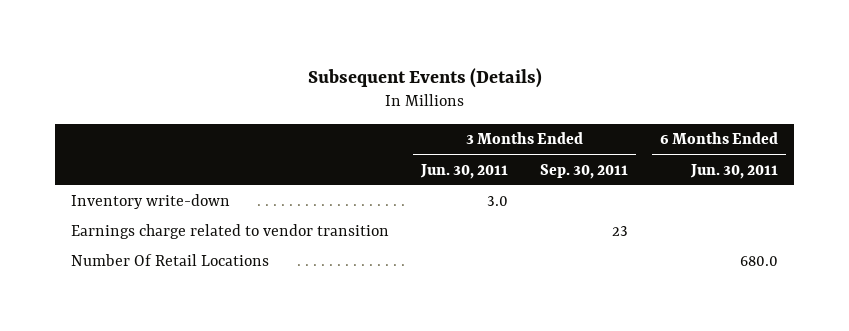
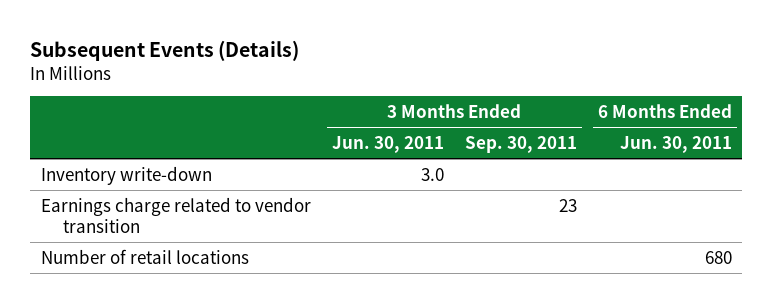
[71,254,270,267] Number Of Retail Locations -> [40,248,249,264] Number of retail locations
[740,256,779,267] 680.0 -> [704,250,732,264] 680

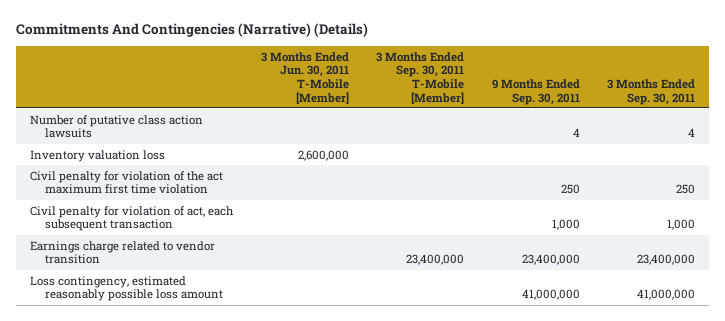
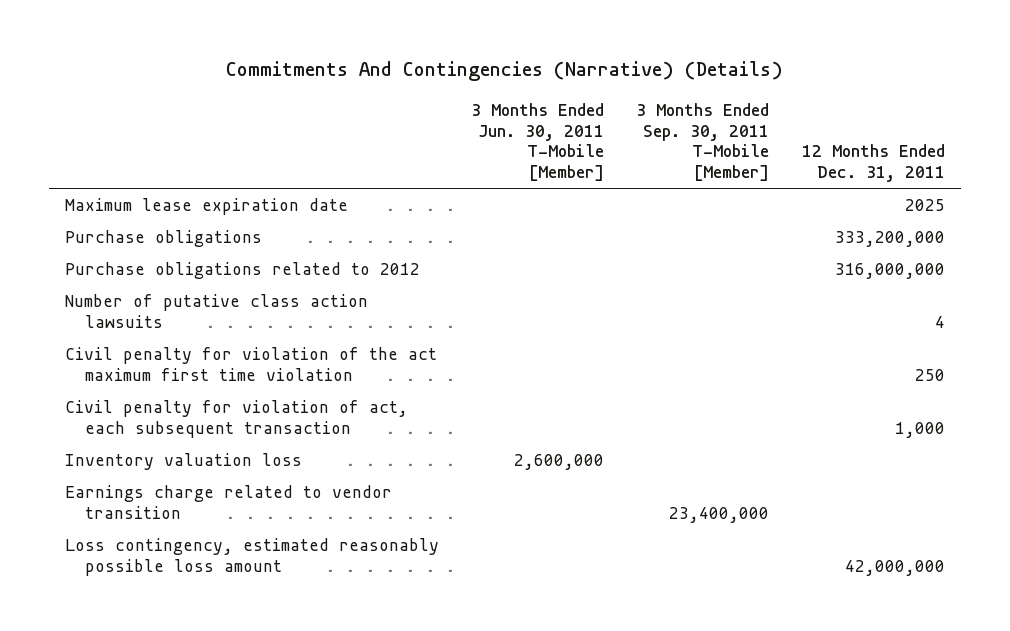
[491,78,580,105] 9 Months Ended Sep. 30, 2011 -> none
[607,78,696,105] 3 Months Ended Sep. 30, 2011 -> none
none -> [801,144,945,182] 12 Months Ended Dec. 31, 2011
none -> [65,198,349,216] Maximum lease expiration date
none -> [65,230,263,248] Purchase obligations
none -> [65,262,421,280] Purchase obligations related to 2012
[30,149,166,162] Inventory valuation loss -> [65,453,303,471] Inventory valuation loss

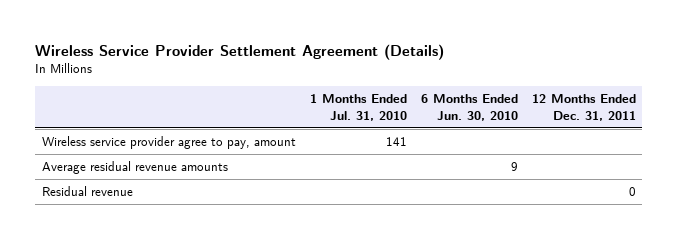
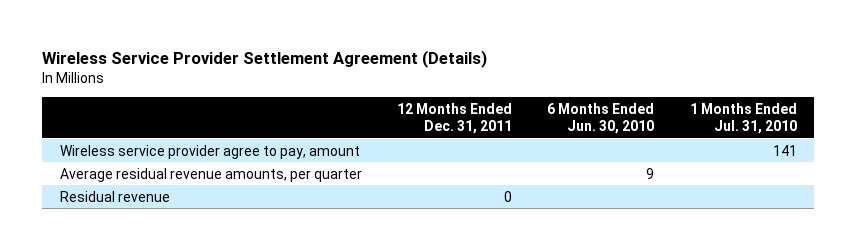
[42,161,229,175] Average residual revenue amounts -> [59,167,362,182] Average residual revenue amounts, per quarter

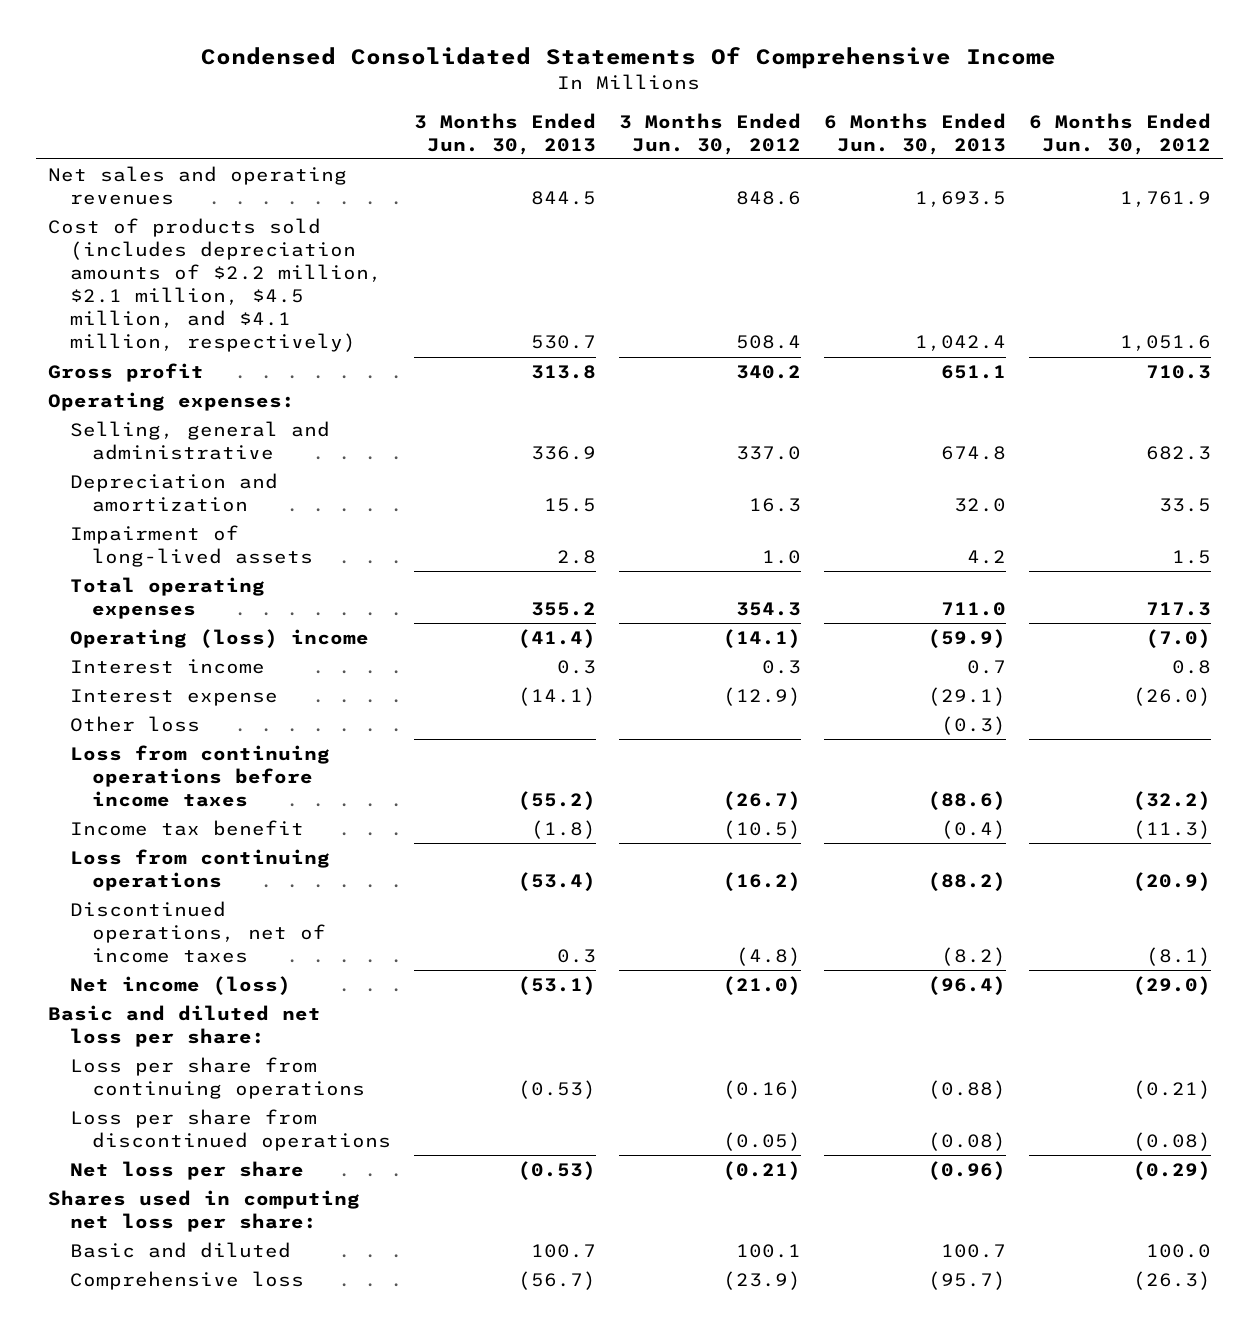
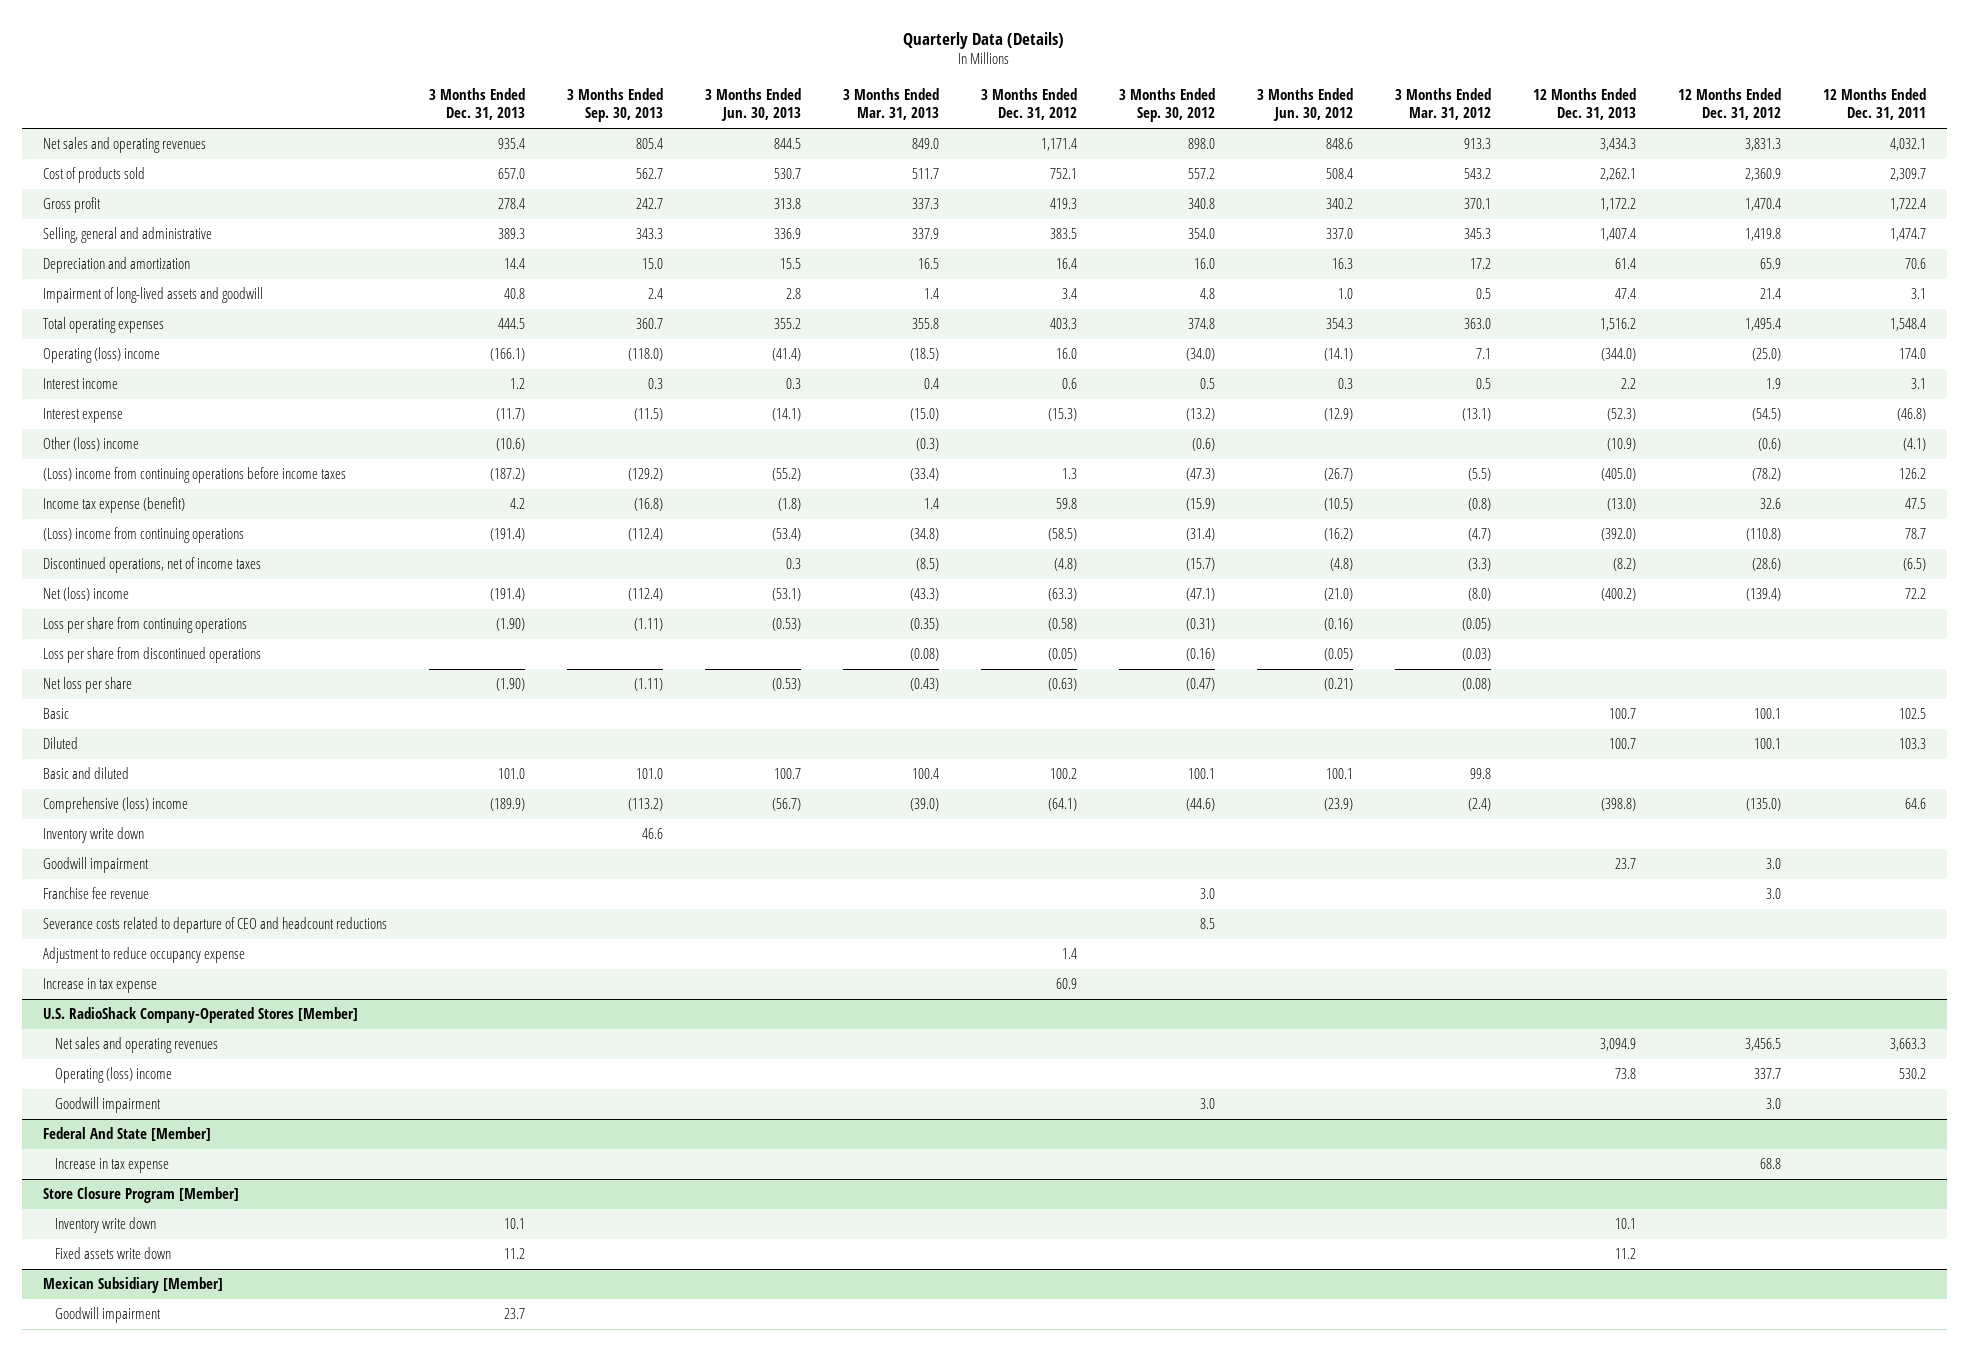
[201,47,1057,70] Condensed Consolidated Statements Of Comprehensive Income -> [903,31,1065,49] Quarterly Data (Details)
[824,112,1007,155] 6 Months Ended Jun. 30, 2013 -> none
[1029,112,1212,155] 6 Months Ended Jun. 30, 2012 -> none
none -> [428,87,525,121] 3 Months Ended Dec. 31, 2013
none -> [566,87,663,123] 3 Months Ended Sep. 30, 2013
none -> [842,87,939,121] 3 Months Ended Mar. 31, 2013
none -> [980,87,1077,121] 3 Months Ended Dec. 31, 2012
none -> [1118,87,1215,123] 3 Months Ended Sep. 30, 2012
none -> [1394,87,1491,121] 3 Months Ended Mar. 31, 2012
none -> [1533,87,1637,121] 12 Months Ended Dec. 31, 2013
none -> [1678,87,1782,121] 12 Months Ended Dec. 31, 2012
none -> [1823,87,1927,121] 12 Months Ended Dec. 31, 2011
[47,217,382,353] Cost of products sold (includes depreciation amounts of $2.2 million, $2.1 million, $4.5 million, and $4.1 million, respectively) -> [42,167,145,184] Cost of products sold
[47,391,295,411] Operating expenses: -> none
[69,524,314,567] Impairment of long-lived assets -> [42,287,263,304] Impairment of long-lived assets and goodwill
[69,715,200,732] Other loss -> [42,437,139,452] Other (loss) income
[69,744,330,808] Loss from continuing operations before income taxes -> [42,467,346,484] (Loss) income from continuing operations before income taxes
[69,819,304,836] Income tax benefit -> [42,497,185,514] Income tax expense (benefit)
[69,848,330,891] Loss from continuing operations -> [42,527,244,544] (Loss) income from continuing operations
[47,1004,321,1047] Basic and diluted net loss per share: -> none
[69,975,291,995] Net income (loss) -> [42,587,129,602] Net (loss) income
[47,1189,360,1232] Shares used in computing net loss per share: -> none
none -> [42,708,69,720] Basic
none -> [42,737,78,750] Diluted
[69,1270,304,1290] Comprehensive loss -> [42,797,188,814] Comprehensive (loss) income
none -> [42,827,144,844] Inventory write down
none -> [42,857,149,874] Goodwill impairment
none -> [42,887,149,900] Franchise fee revenue
none -> [42,917,387,934] Severance costs related to departure of CEO and headcount reductions
none -> [42,947,245,964] Adjustment to reduce occupancy expense
none -> [42,978,157,994] Increase in tax expense
none -> [42,1007,358,1024] U.S. RadioShack Company-Operated Stores [Member]
none -> [55,1037,219,1054] Net sales and operating revenues
none -> [55,1067,173,1084] Operating (loss) income
none -> [55,1097,162,1114] Goodwill impairment
none -> [42,1127,211,1142] Federal And State [Member]
none -> [55,1158,170,1174] Increase in tax expense
none -> [42,1187,239,1204] Store Closure Program [Member]
none -> [55,1217,157,1234] Inventory write down
none -> [55,1247,172,1260] Fixed assets write down
none -> [42,1277,223,1294] Mexican Subsidiary [Member]
none -> [55,1307,162,1324] Goodwill impairment

